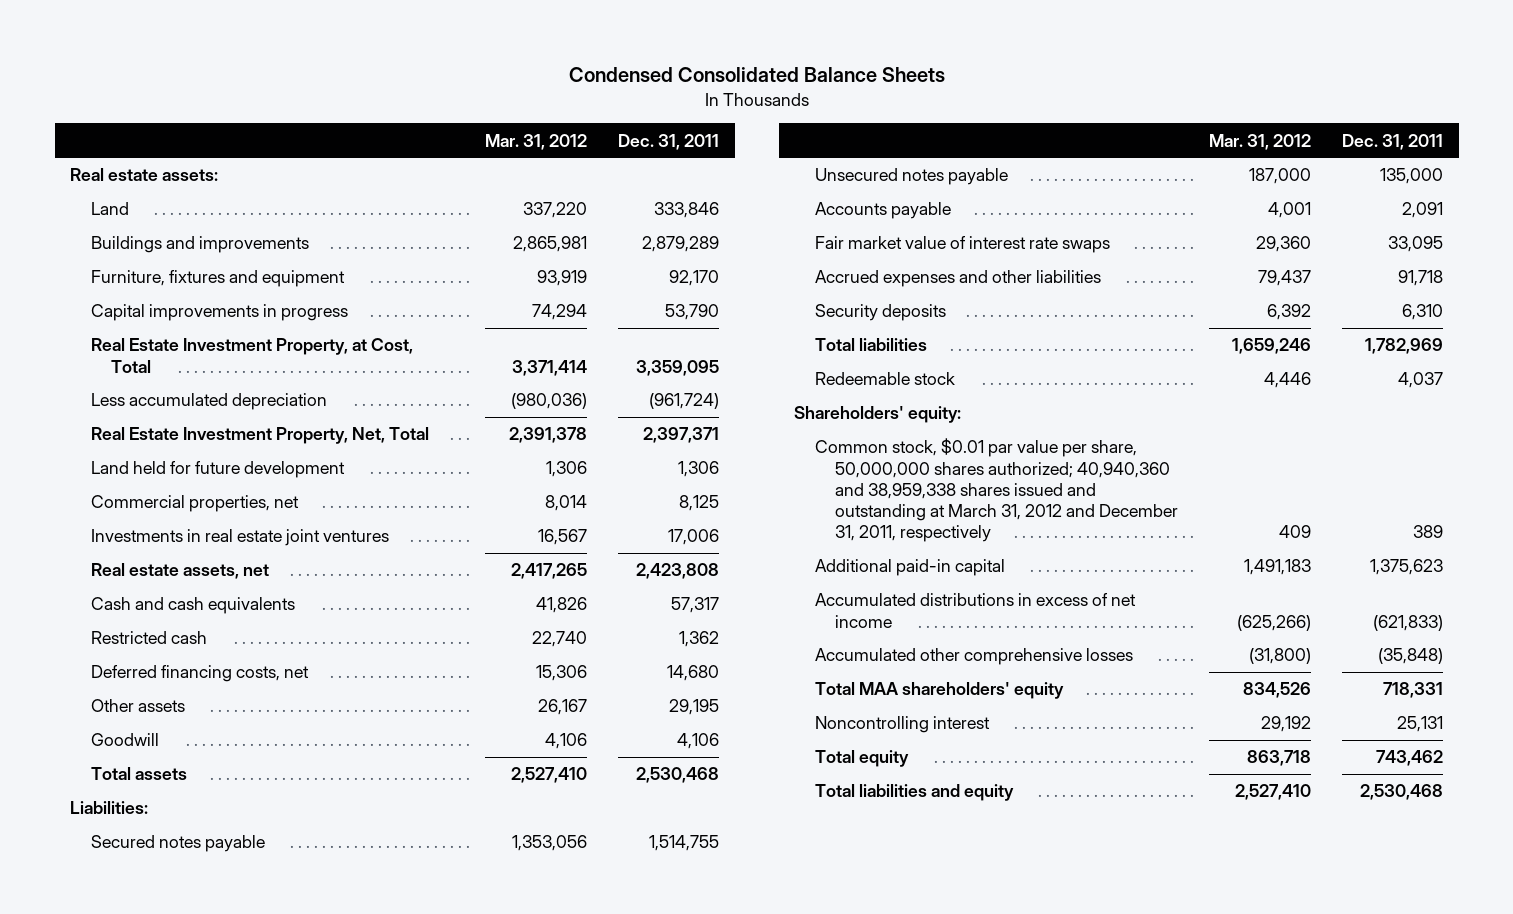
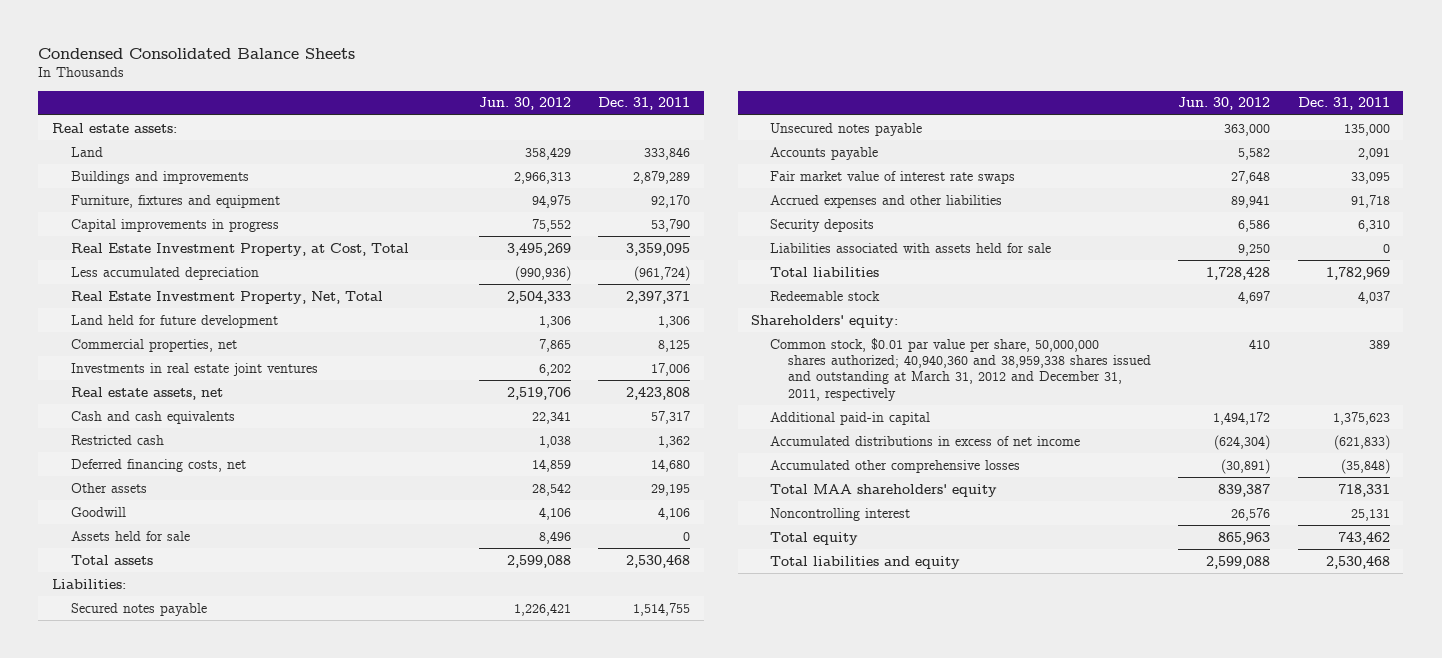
[485,133,588,150] Mar. 31, 2012 -> none
none -> [479,97,572,111] Jun. 30, 2012
none -> [70,530,190,541] Assets held for sale
none -> [769,242,1051,253] Liabilities associated with assets held for sale

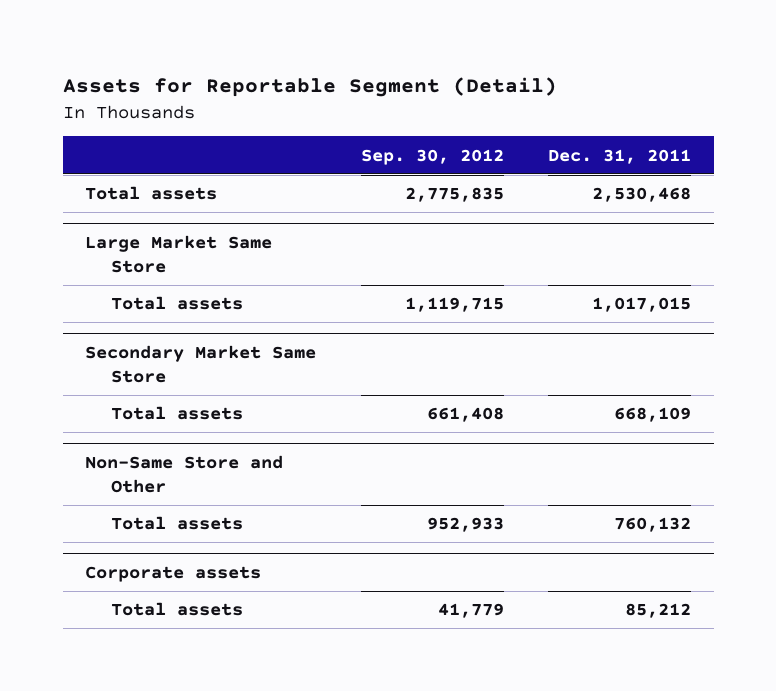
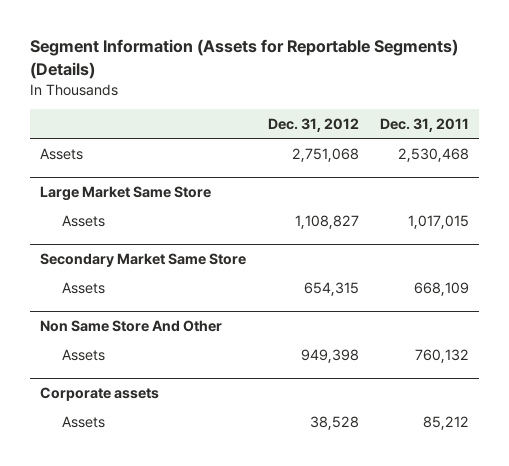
[62,77,557,98] Assets for Reportable Segment (Detail) -> [29,39,458,80] Segment Information (Assets for Reportable Segments) (Details)
[360,148,504,165] Sep. 30, 2012 -> none
none -> [267,117,359,132] Dec. 31, 2012
[85,186,218,201] Total assets -> [40,147,84,160] Assets
[110,296,243,311] Total assets -> [62,214,106,227] Assets
[110,406,243,421] Total assets -> [62,281,106,294] Assets
[85,455,284,494] Non-Same Store and Other -> [40,319,223,332] Non Same Store And Other
[110,516,243,531] Total assets -> [62,348,106,361] Assets
[110,602,243,617] Total assets -> [62,415,106,428] Assets

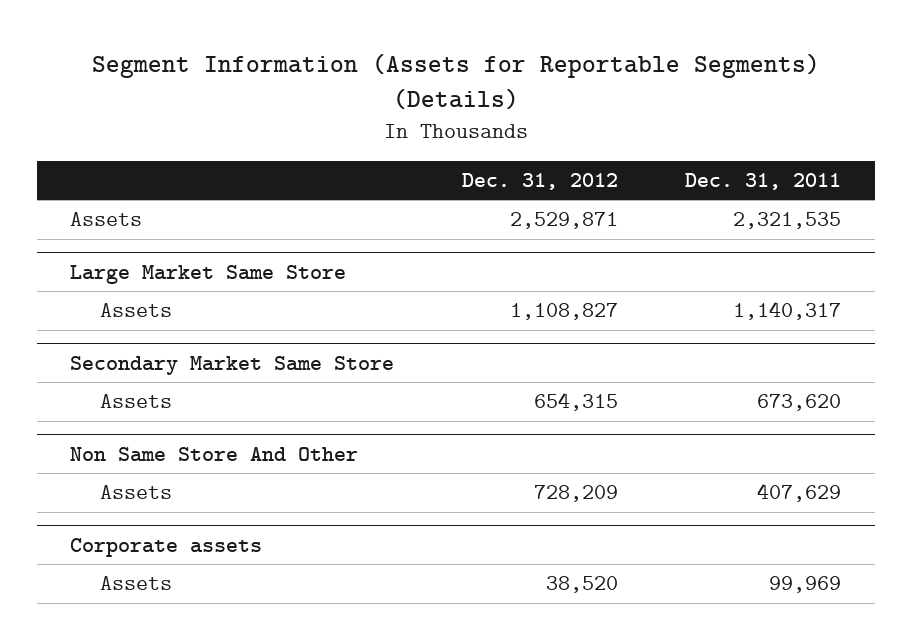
[291,147,359,162] 2,751,068 -> [509,212,618,230] 2,529,871
[397,147,469,162] 2,530,468 -> [733,212,842,230] 2,321,535
[407,214,469,229] 1,017,015 -> [733,301,842,321] 1,140,317
[413,281,469,296] 668,109 -> [757,394,842,412] 673,620
[300,348,359,363] 949,398 -> [533,485,618,503] 728,209
[414,348,469,363] 760,132 -> [757,483,842,503] 407,629
[309,415,359,430] 38,528 -> [545,576,618,594] 38,520
[422,415,469,430] 85,212 -> [769,576,842,594] 99,969

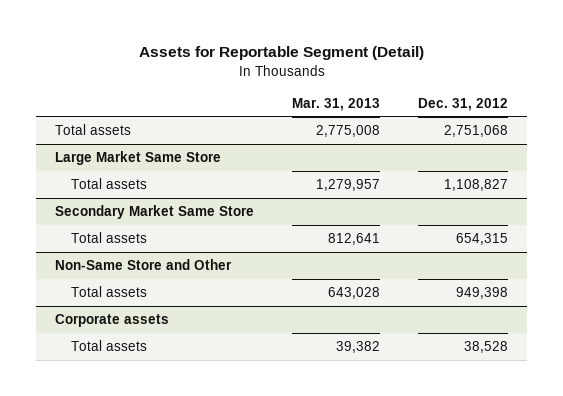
[91,52,820,111] Segment Information (Assets for Reportable Segments) (Details) -> [138,46,424,61] Assets for Reportable Segment (Detail)
[685,172,842,190] Dec. 31, 2011 -> none
none -> [292,97,381,111] Mar. 31, 2013
[70,212,143,227] Assets -> [55,124,132,136] Total assets
[509,212,618,230] 2,529,871 -> [444,125,509,138] 2,751,068
[99,303,172,318] Assets -> [70,178,147,190] Total assets
[99,394,172,409] Assets -> [70,232,147,244] Total assets
[70,446,359,462] Non Same Store And Other -> [55,259,233,271] Non-Same Store and Other
[99,485,172,500] Assets -> [70,286,147,298] Total assets
[533,485,618,503] 728,209 -> [456,287,509,300] 949,398
[99,576,172,591] Assets -> [70,340,147,352] Total assets
[545,576,618,594] 38,520 -> [464,341,509,354] 38,528

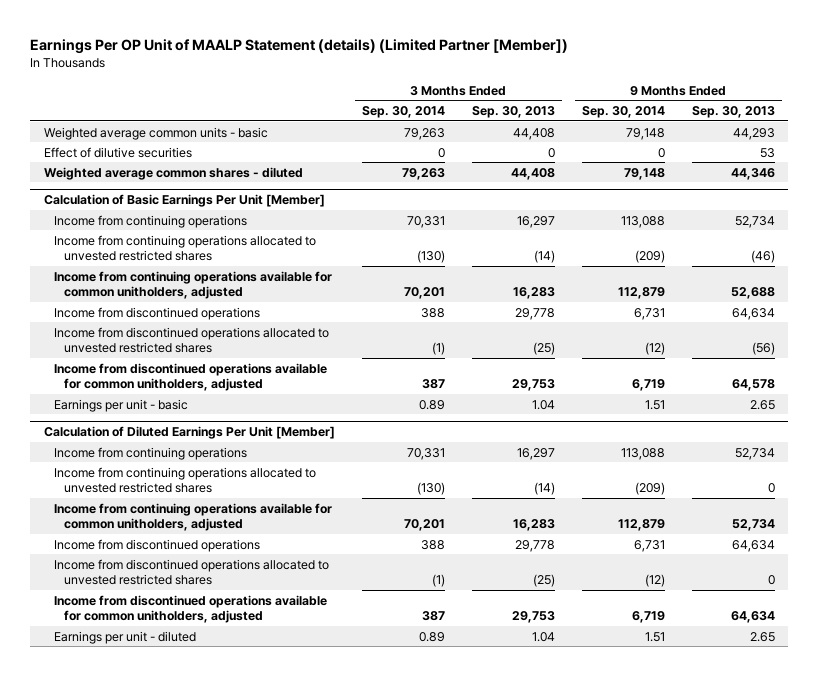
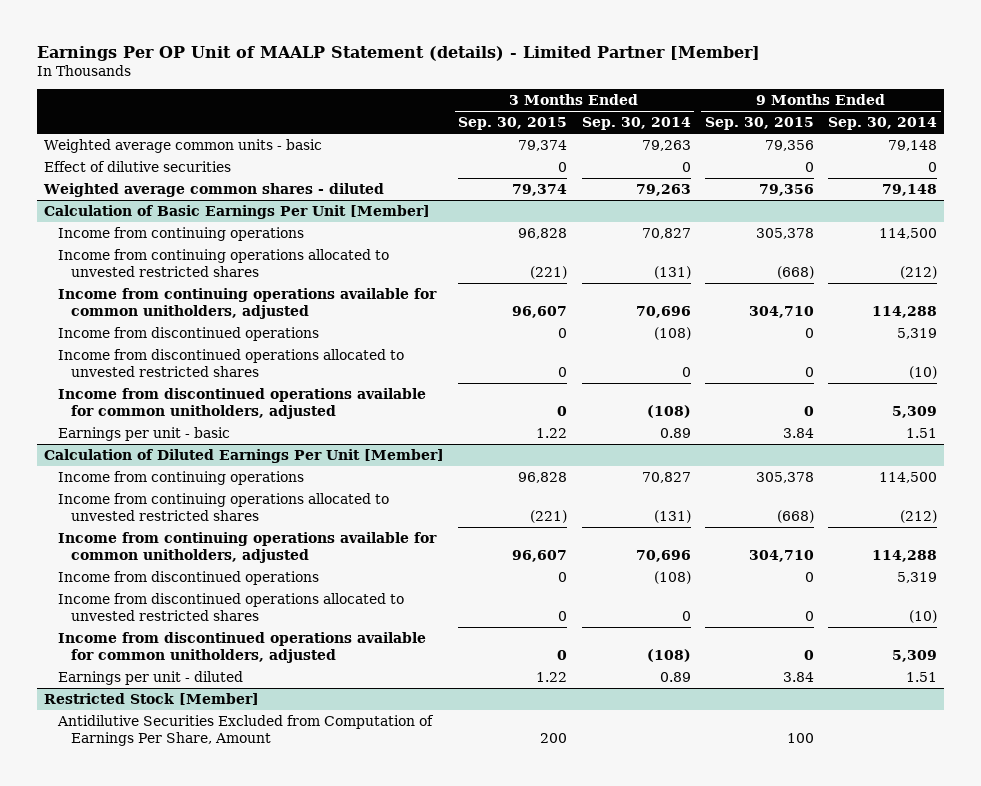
[30,39,569,55] Earnings Per OP Unit of MAALP Statement (details) (Limited Partner [Member]) -> [36,45,760,61] Earnings Per OP Unit of MAALP Statement (details) - Limited Partner [Member]
[471,106,555,119] Sep. 30, 2013 -> none
[691,106,775,119] Sep. 30, 2013 -> none
none -> [458,116,568,130] Sep. 30, 2015
none -> [704,116,814,130] Sep. 30, 2015
[406,215,445,228] 70,331 -> [641,227,691,239] 70,827
[620,215,665,228] 113,088 -> [879,227,938,239] 114,500
[416,250,445,264] (130) -> [653,265,691,279] (131)
[634,250,665,264] (209) -> [900,265,938,279] (212)
[403,287,445,300] 70,201 -> [635,305,691,318] 70,696
[617,287,665,300] 112,879 -> [872,305,938,318] 114,288
[420,307,445,318] 388 -> [653,326,691,340] (108)
[633,307,665,320] 6,731 -> [897,327,938,339] 5,319
[431,342,445,356] (1) -> [681,366,691,377] 0
[644,342,665,356] (12) -> [909,365,938,379] (10)
[421,379,445,390] 387 -> [646,404,691,418] (108)
[631,379,665,392] 6,719 -> [892,405,938,418] 5,309
[406,447,445,460] 70,331 -> [641,471,691,483] 70,827
[620,447,665,460] 113,088 -> [879,471,938,483] 114,500
[416,482,445,496] (130) -> [653,509,691,523] (131)
[634,482,665,496] (209) -> [900,509,938,523] (212)
[403,519,445,532] 70,201 -> [635,549,691,562] 70,696
[617,519,665,532] 112,879 -> [872,549,938,562] 114,288
[420,539,445,550] 388 -> [653,570,691,584] (108)
[633,539,665,552] 6,731 -> [897,571,938,583] 5,319
[431,574,445,588] (1) -> [681,610,691,621] 0
[644,574,665,588] (12) -> [909,609,938,623] (10)
[421,611,445,622] 387 -> [646,648,691,662] (108)
[631,611,665,624] 6,719 -> [892,649,938,662] 5,309
none -> [44,692,260,705] Restricted Stock [Member]
none -> [56,714,434,746] Antidilutive Securities Excluded from Computation of Earnings Per Share, Amount

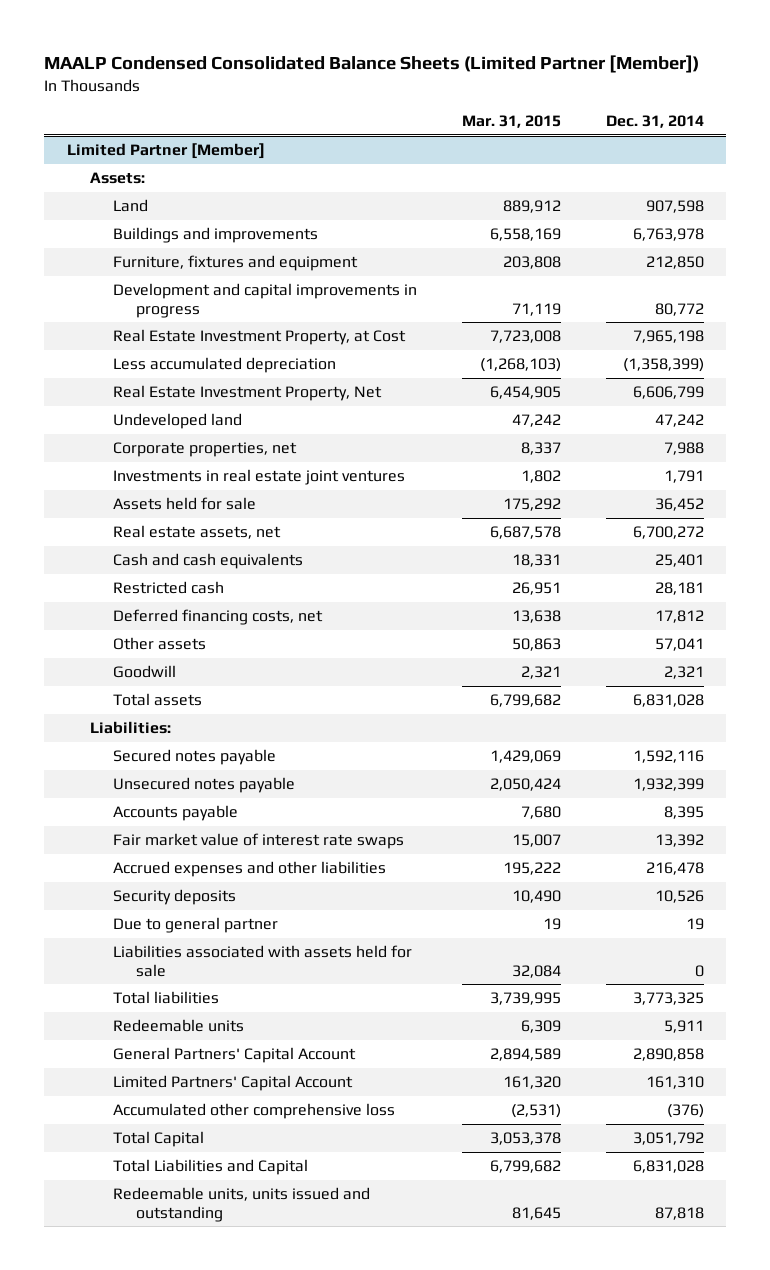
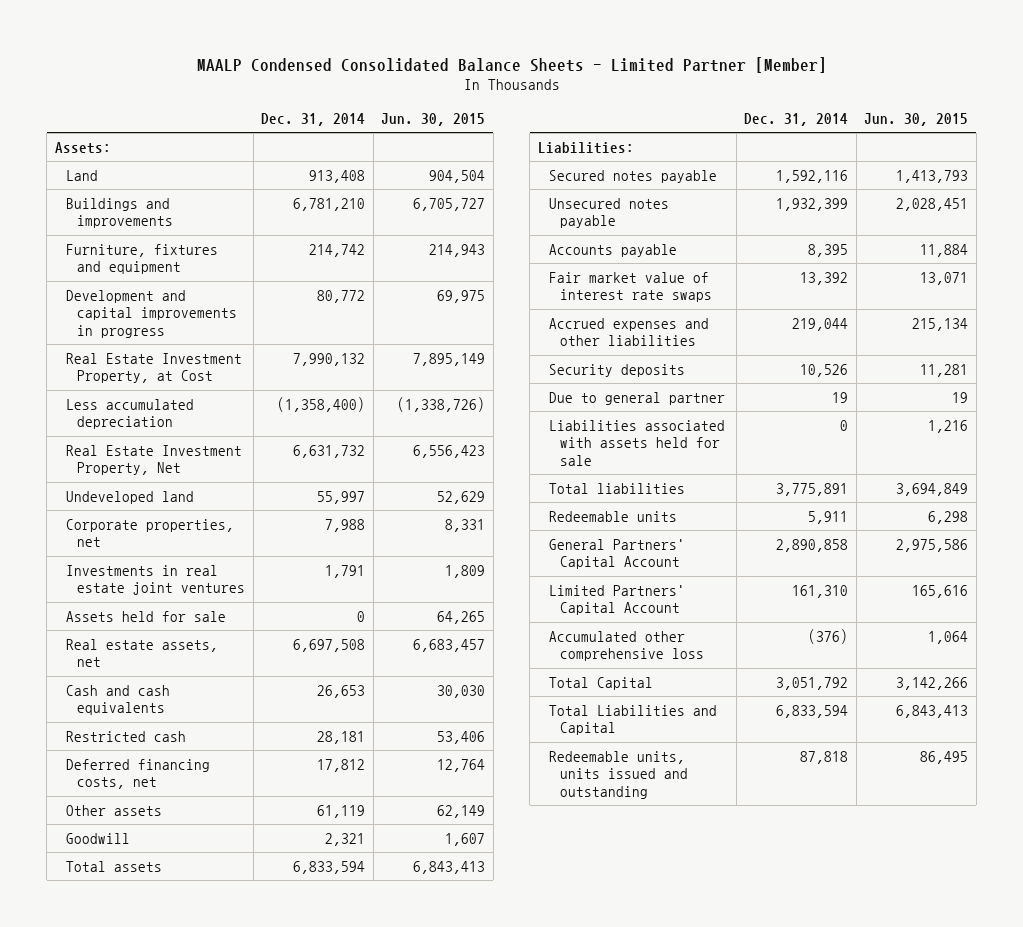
[44,55,700,74] MAALP Condensed Consolidated Balance Sheets (Limited Partner [Member]) -> [196,56,827,73] MAALP Condensed Consolidated Balance Sheets - Limited Partner [Member]
[461,114,561,128] Mar. 31, 2015 -> none
none -> [381,112,486,126] Jun. 30, 2015
[66,143,265,160] Limited Partner [Member] -> none
[645,200,704,214] 907,598 -> [309,169,366,183] 913,408
[632,228,704,242] 6,763,978 -> [293,197,366,211] 6,781,210
[645,256,704,270] 212,850 -> [309,243,366,257] 214,742
[632,330,704,344] 7,965,198 -> [293,352,366,366] 7,990,132
[622,358,704,373] (1,358,399) -> [277,396,366,412] (1,358,400)
[632,386,704,400] 6,606,799 -> [293,444,366,458] 6,631,732
[654,414,704,428] 47,242 -> [317,490,366,504] 55,997
[654,498,704,512] 36,452 -> [357,610,366,622] 0
[632,526,704,540] 6,700,272 -> [293,638,366,652] 6,697,508
[654,554,704,568] 25,401 -> [317,684,366,698] 26,653
[654,638,704,652] 57,041 -> [317,804,366,818] 61,119
[632,694,704,708] 6,831,028 -> [293,860,366,874] 6,833,594
[645,862,704,876] 216,478 -> [792,317,849,331] 219,044
[632,992,704,1006] 3,773,325 -> [776,482,849,496] 3,775,891
[632,1160,704,1174] 6,831,028 -> [776,704,849,718] 6,833,594

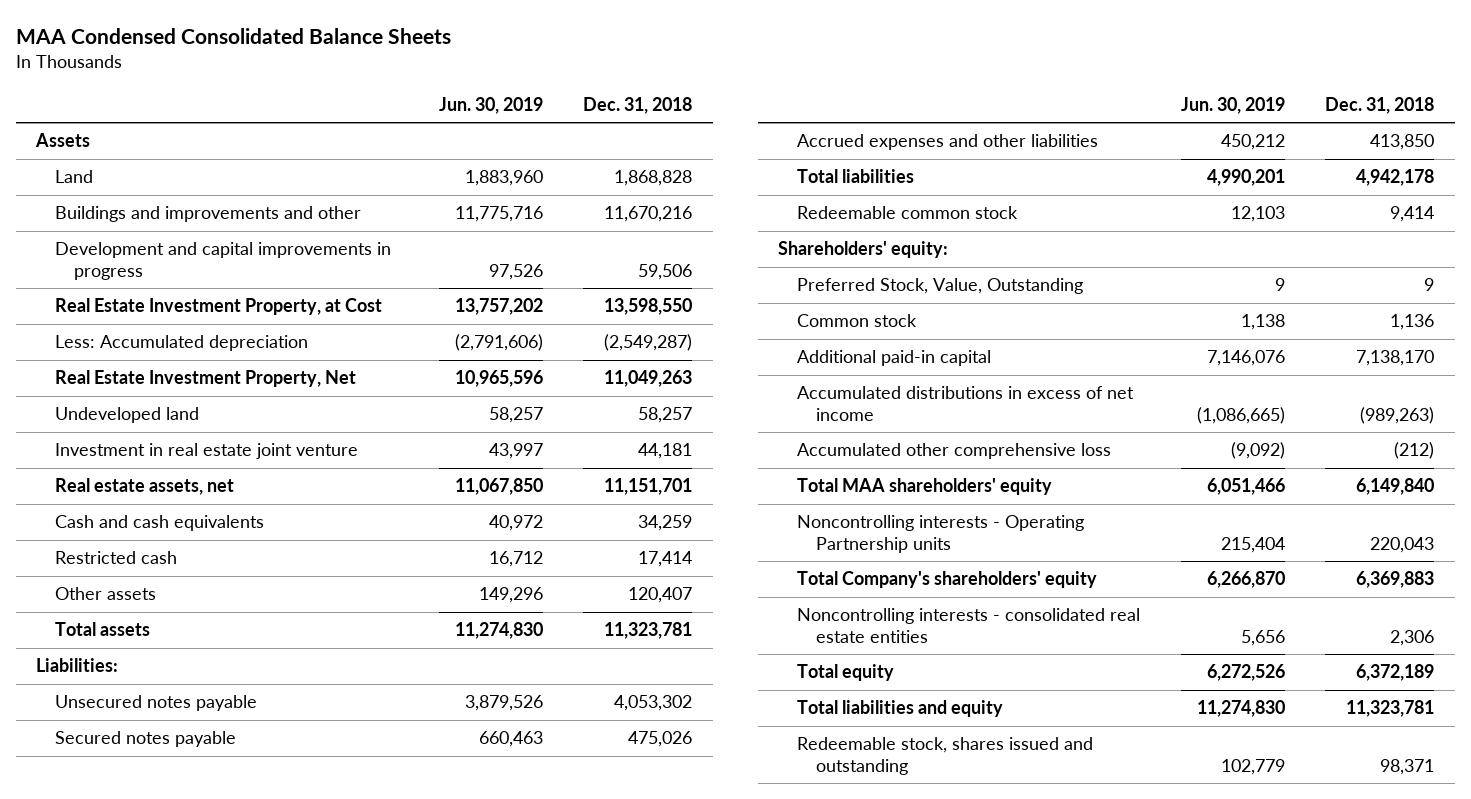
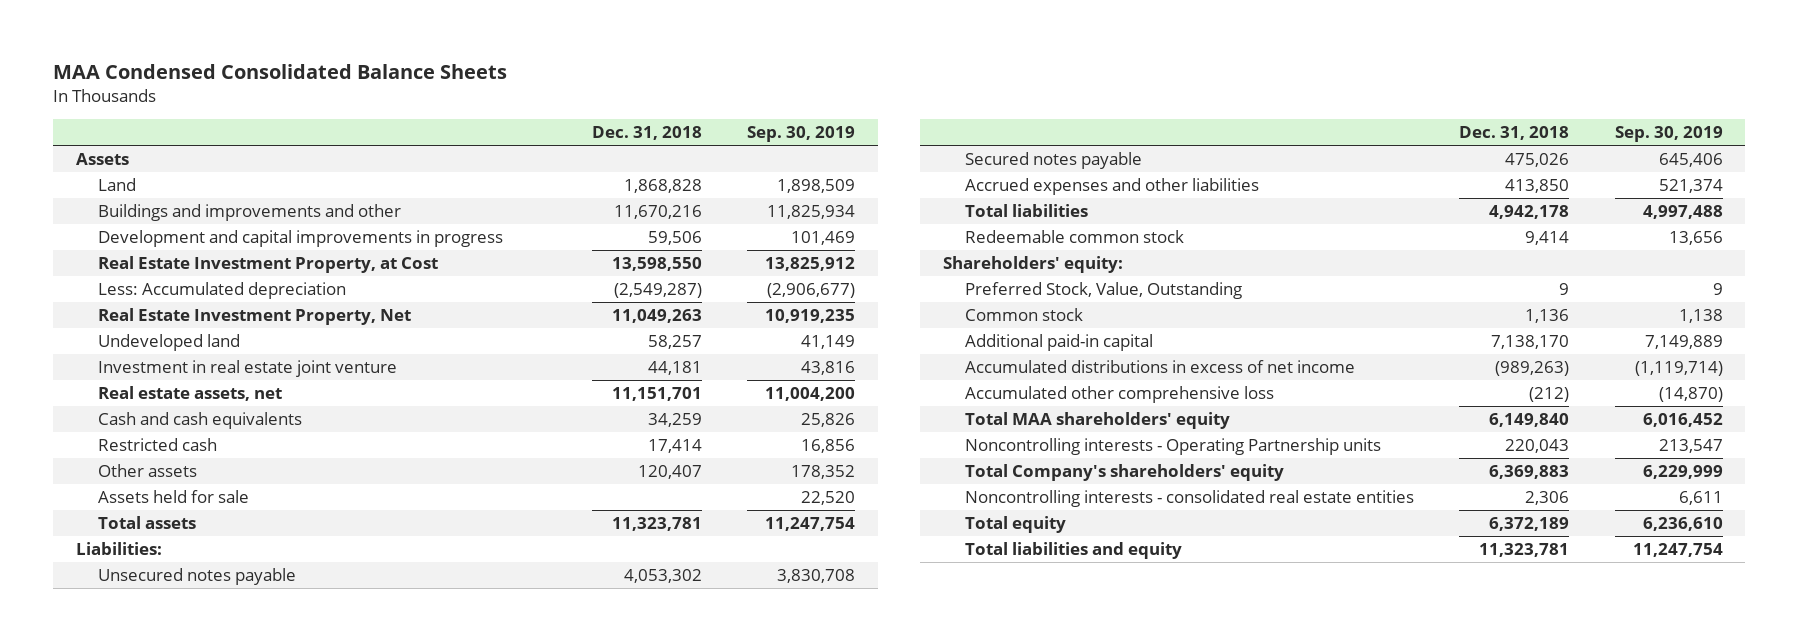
[438,96,543,114] Jun. 30, 2019 -> none
none -> [747,125,856,142] Sep. 30, 2019
none -> [97,490,249,504] Assets held for sale
[797,737,1094,775] Redeemable stock, shares issued and outstanding -> none

